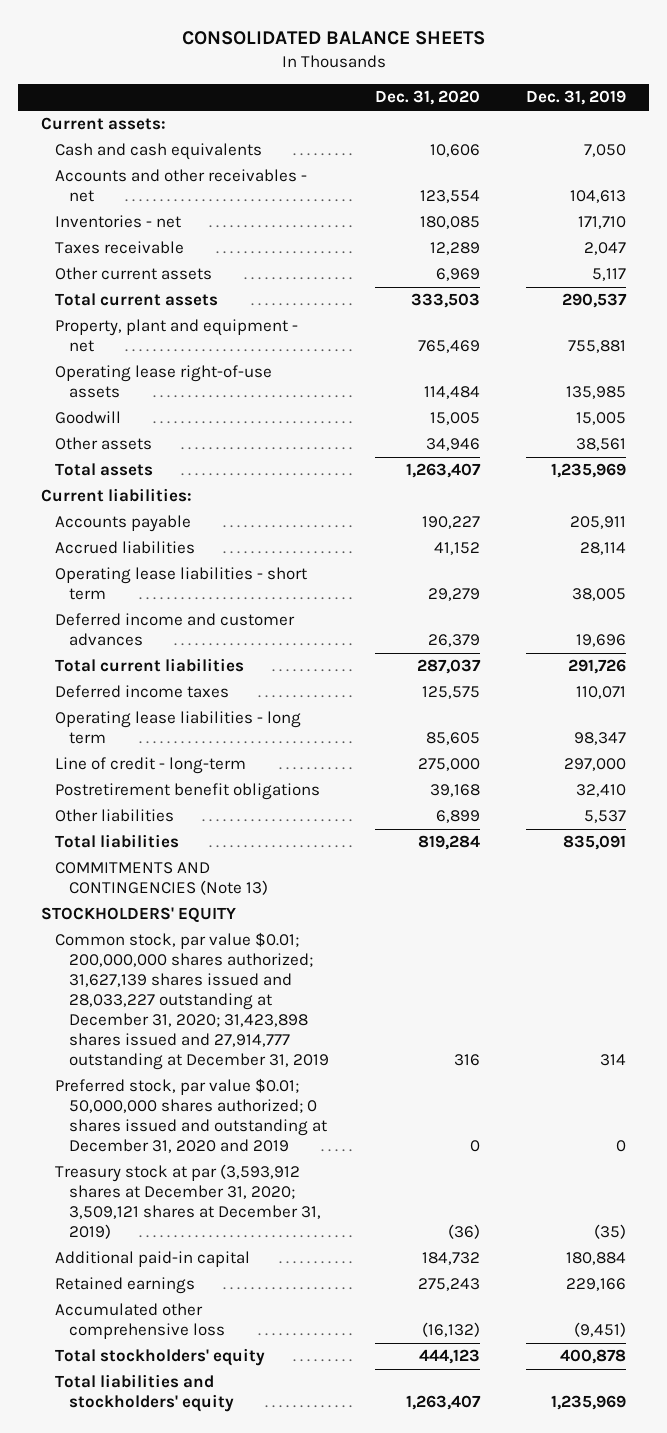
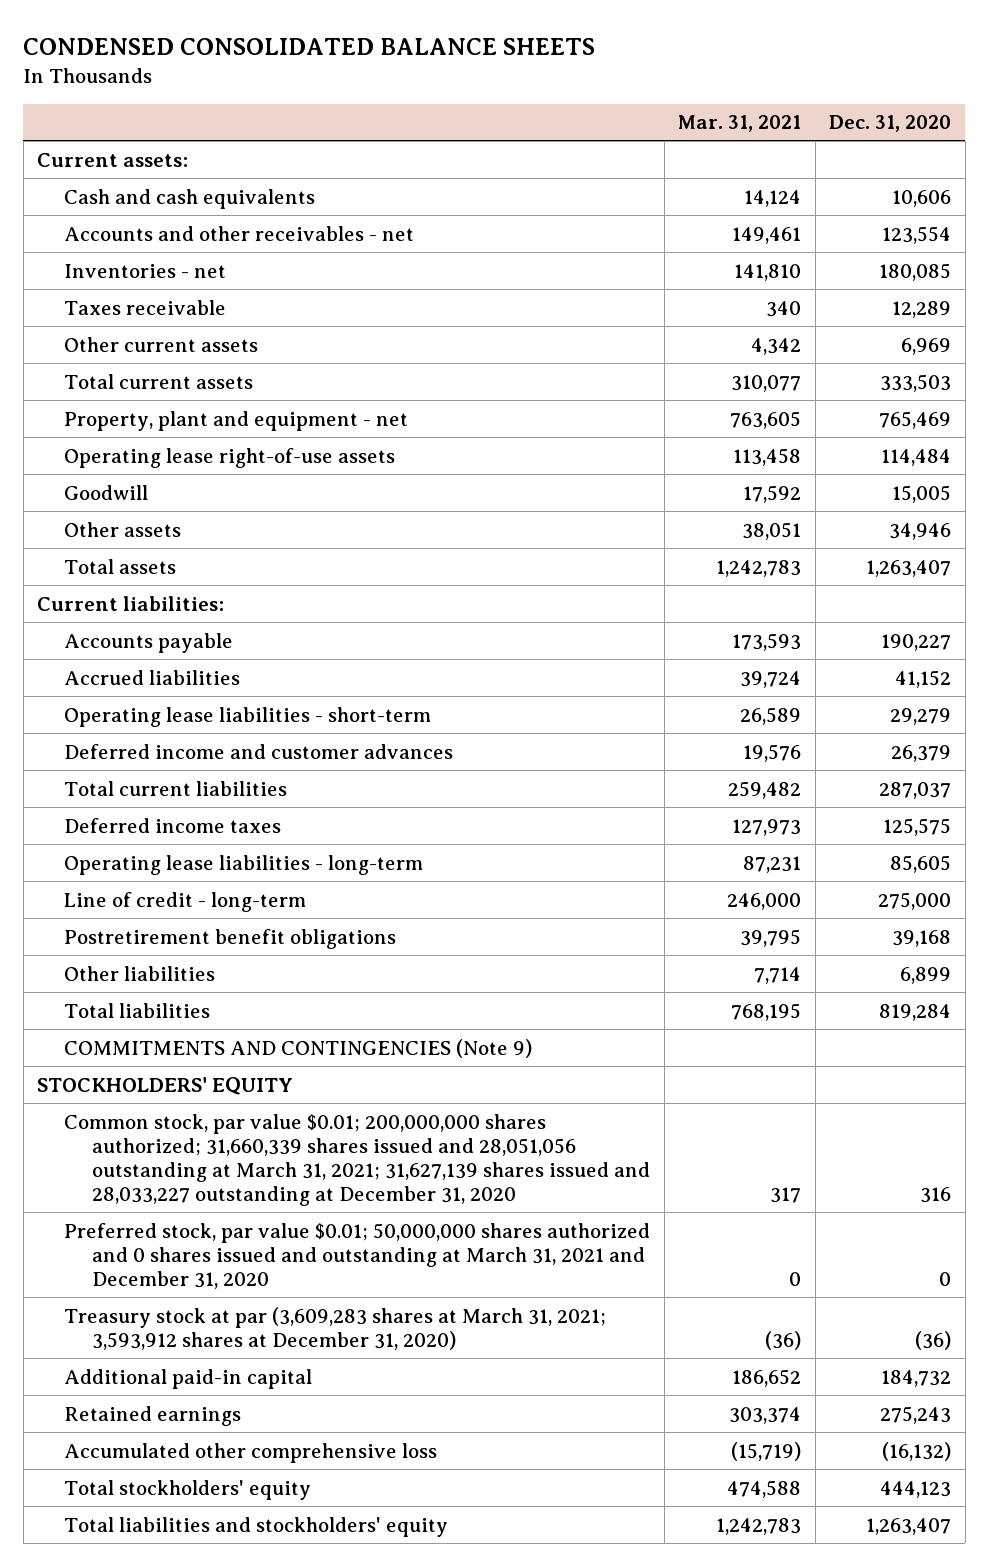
[181,31,485,46] CONSOLIDATED BALANCE SHEETS -> [23,38,596,56] CONDENSED CONSOLIDATED BALANCE SHEETS
[525,90,626,106] Dec. 31, 2019 -> none
none -> [678,115,802,133] Mar. 31, 2021
[54,567,307,601] Operating lease liabilities - short term -> [64,706,432,727] Operating lease liabilities - short-term
[54,711,301,745] Operating lease liabilities - long term -> [64,854,424,875] Operating lease liabilities - long-term
[54,862,268,896] COMMITMENTS AND CONTINGENCIES (Note 13) -> [64,1038,533,1058] COMMITMENTS AND CONTINGENCIES (Note 9)
[54,932,329,1071] Common stock, par value $0.01; 200,000,000 shares authorized; 31,627,139 shares issued and 28,033,227 outstanding at December 31, 2020; 31,423,898 shares issued and 27,914,777 outstanding at December 31, 2019 -> [64,1113,650,1206] Common stock, par value $0.01; 200,000,000 shares authorized; 31,660,339 shares issued and 28,051,056 outstanding at March 31, 2021; 31,627,139 shares issued and 28,033,227 outstanding at December 31, 2020
[54,1078,327,1154] Preferred stock, par value $0.01; 50,000,000 shares authorized; 0 shares issued and outstanding at December 31, 2020 and 2019 -> [64,1222,651,1289] Preferred stock, par value $0.01; 50,000,000 shares authorized and 0 shares issued and outstanding at March 31, 2021 and December 31, 2020
[54,1164,321,1240] Treasury stock at par (3,593,912 shares at December 31, 2020; 3,509,121 shares at December 31, 2019) -> [64,1306,607,1350] Treasury stock at par (3,609,283 shares at March 31, 2021; 3,593,912 shares at December 31, 2020)

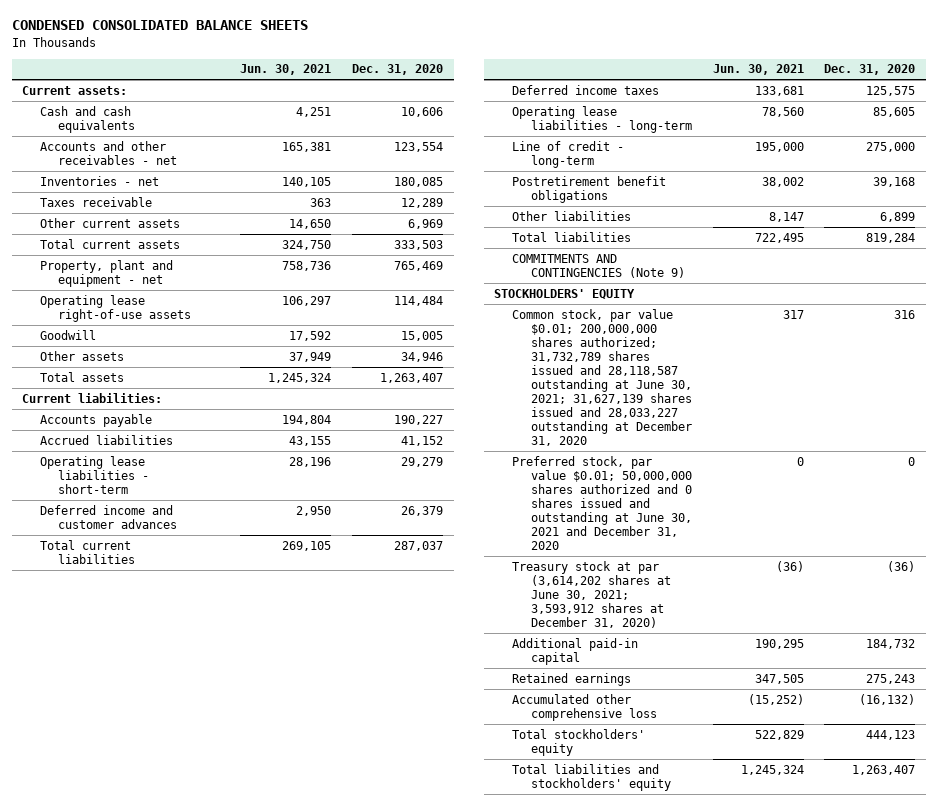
[678,115,802,133] Mar. 31, 2021 -> none
none -> [240,64,332,76] Jun. 30, 2021
[64,1113,650,1206] Common stock, par value $0.01; 200,000,000 shares authorized; 31,660,339 shares issued and 28,051,056 outstanding at March 31, 2021; 31,627,139 shares issued and 28,033,227 outstanding at December 31, 2020 -> [512,308,692,447] Common stock, par value $0.01; 200,000,000 shares authorized; 31,732,789 shares issued and 28,118,587 outstanding at June 30, 2021; 31,627,139 shares issued and 28,033,227 outstanding at December 31, 2020
[64,1222,651,1289] Preferred stock, par value $0.01; 50,000,000 shares authorized and 0 shares issued and outstanding at March 31, 2021 and December 31, 2020 -> [512,455,692,551] Preferred stock, par value $0.01; 50,000,000 shares authorized and 0 shares issued and outstanding at June 30, 2021 and December 31, 2020
[64,1306,607,1350] Treasury stock at par (3,609,283 shares at March 31, 2021; 3,593,912 shares at December 31, 2020) -> [512,560,671,629] Treasury stock at par (3,614,202 shares at June 30, 2021; 3,593,912 shares at December 31, 2020)

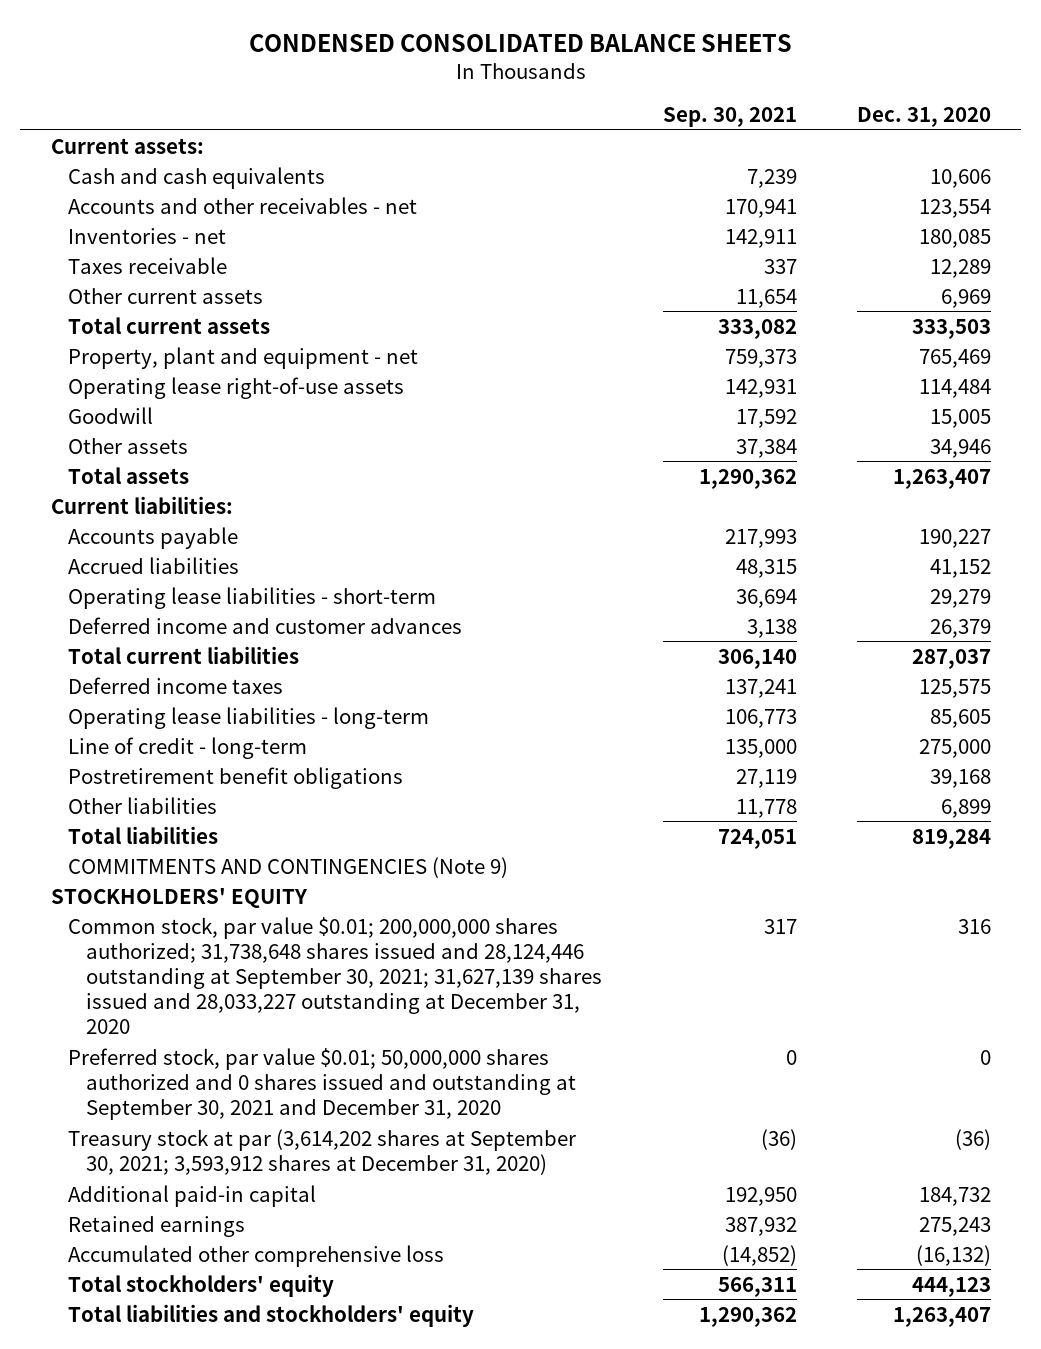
[240,64,332,76] Jun. 30, 2021 -> none
none -> [662,107,797,128] Sep. 30, 2021
[512,308,692,447] Common stock, par value $0.01; 200,000,000 shares authorized; 31,732,789 shares issued and 28,118,587 outstanding at June 30, 2021; 31,627,139 shares issued and 28,033,227 outstanding at December 31, 2020 -> [68,916,603,1035] Common stock, par value $0.01; 200,000,000 shares authorized; 31,738,648 shares issued and 28,124,446 outstanding at September 30, 2021; 31,627,139 shares issued and 28,033,227 outstanding at December 31, 2020
[512,455,692,551] Preferred stock, par value $0.01; 50,000,000 shares authorized and 0 shares issued and outstanding at June 30, 2021 and December 31, 2020 -> [68,1047,577,1120] Preferred stock, par value $0.01; 50,000,000 shares authorized and 0 shares issued and outstanding at September 30, 2021 and December 31, 2020
[512,560,671,629] Treasury stock at par (3,614,202 shares at June 30, 2021; 3,593,912 shares at December 31, 2020) -> [68,1128,577,1175] Treasury stock at par (3,614,202 shares at September 30, 2021; 3,593,912 shares at December 31, 2020)

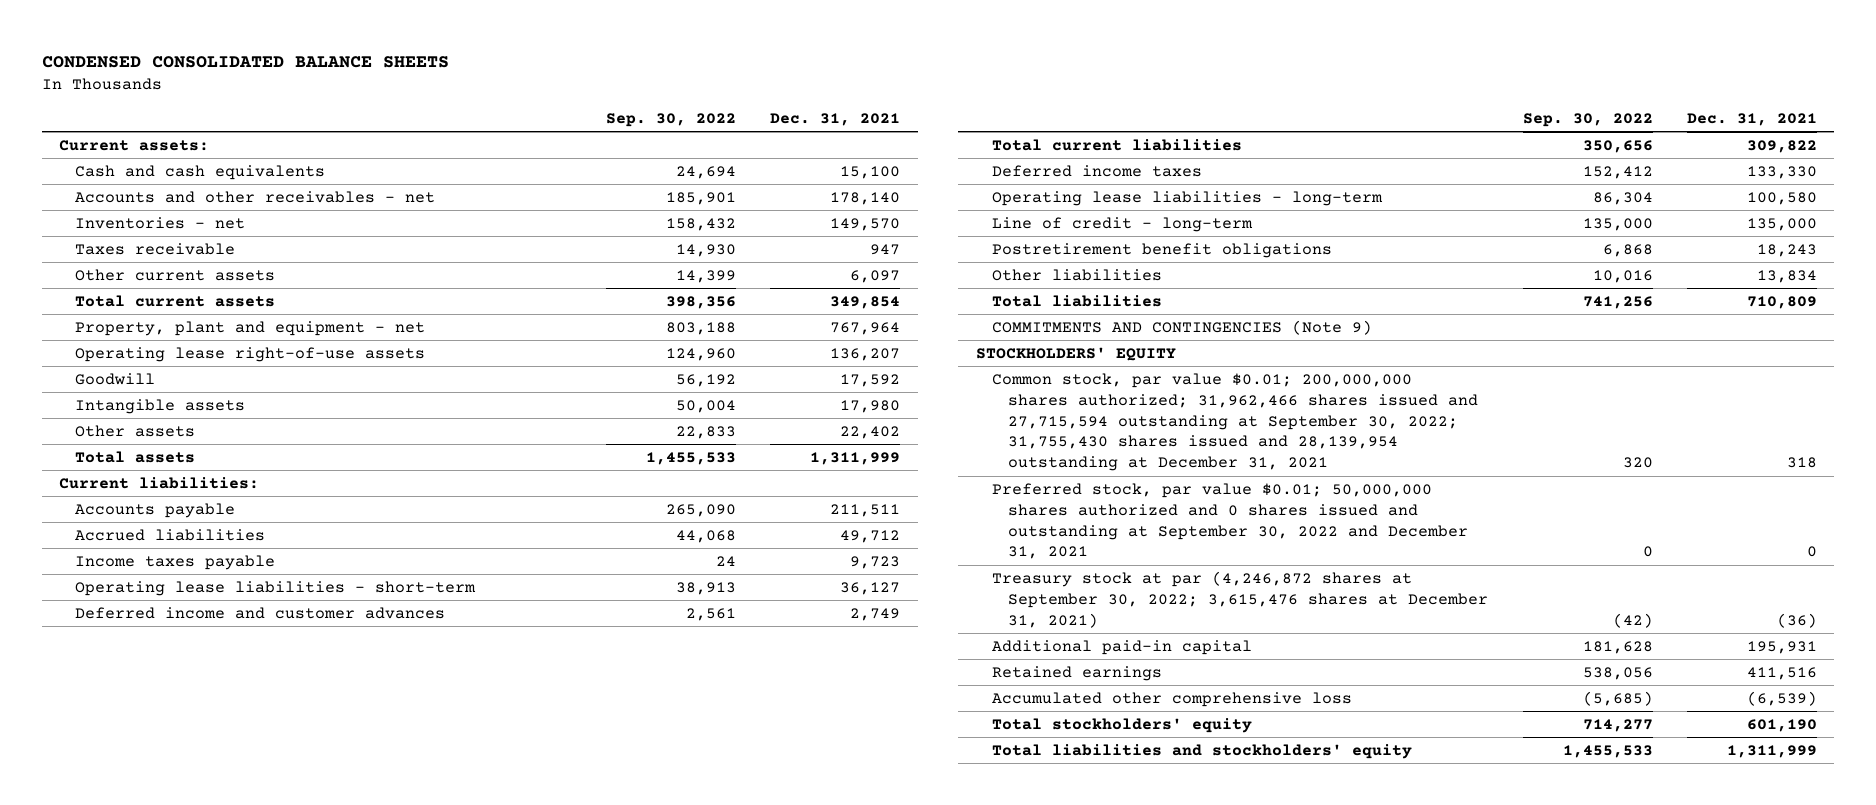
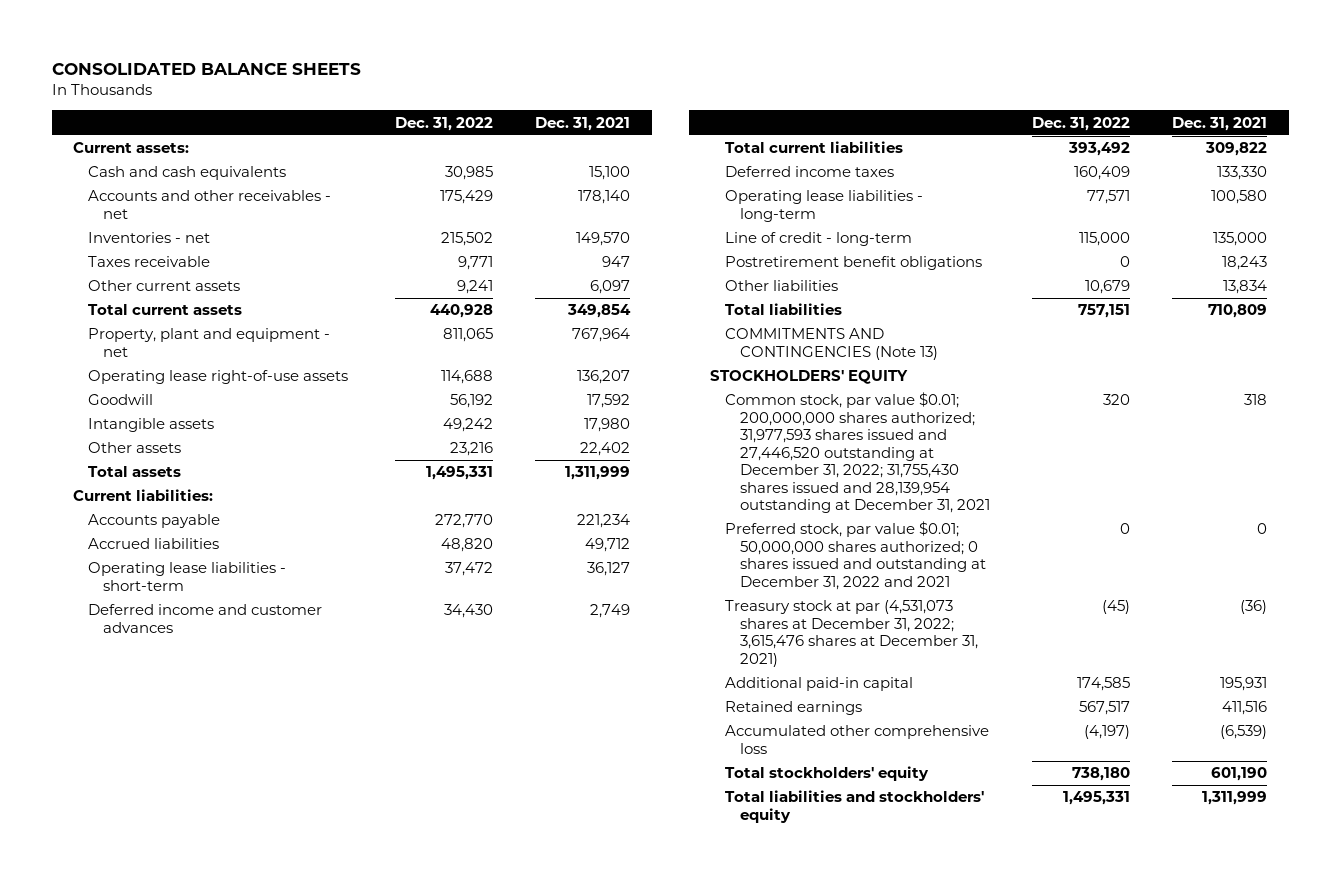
[41,56,449,69] CONDENSED CONSOLIDATED BALANCE SHEETS -> [51,63,361,76] CONSOLIDATED BALANCE SHEETS
[605,113,736,128] Sep. 30, 2022 -> none
none -> [395,116,494,131] Dec. 31, 2022
[830,503,901,517] 211,511 -> [577,514,631,529] 221,234
[75,554,276,570] Income taxes payable -> none
[991,319,1372,335] COMMITMENTS AND CONTINGENCIES (Note 9) -> [725,328,939,360] COMMITMENTS AND CONTINGENCIES (Note 13)
[991,372,1479,472] Common stock, par value $0.01; 200,000,000 shares authorized; 31,962,466 shares issued and 27,715,594 outstanding at September 30, 2022; 31,755,430 shares issued and 28,139,954 outstanding at December 31, 2021 -> [725,392,991,514] Common stock, par value $0.01; 200,000,000 shares authorized; 31,977,593 shares issued and 27,446,520 outstanding at December 31, 2022; 31,755,430 shares issued and 28,139,954 outstanding at December 31, 2021
[991,482,1469,560] Preferred stock, par value $0.01; 50,000,000 shares authorized and 0 shares issued and outstanding at September 30, 2022 and December 31, 2021 -> [725,521,987,590] Preferred stock, par value $0.01; 50,000,000 shares authorized; 0 shares issued and outstanding at December 31, 2022 and 2021
[991,570,1489,628] Treasury stock at par (4,246,872 shares at September 30, 2022; 3,615,476 shares at December 31, 2021) -> [725,600,979,667] Treasury stock at par (4,531,073 shares at December 31, 2022; 3,615,476 shares at December 31, 2021)

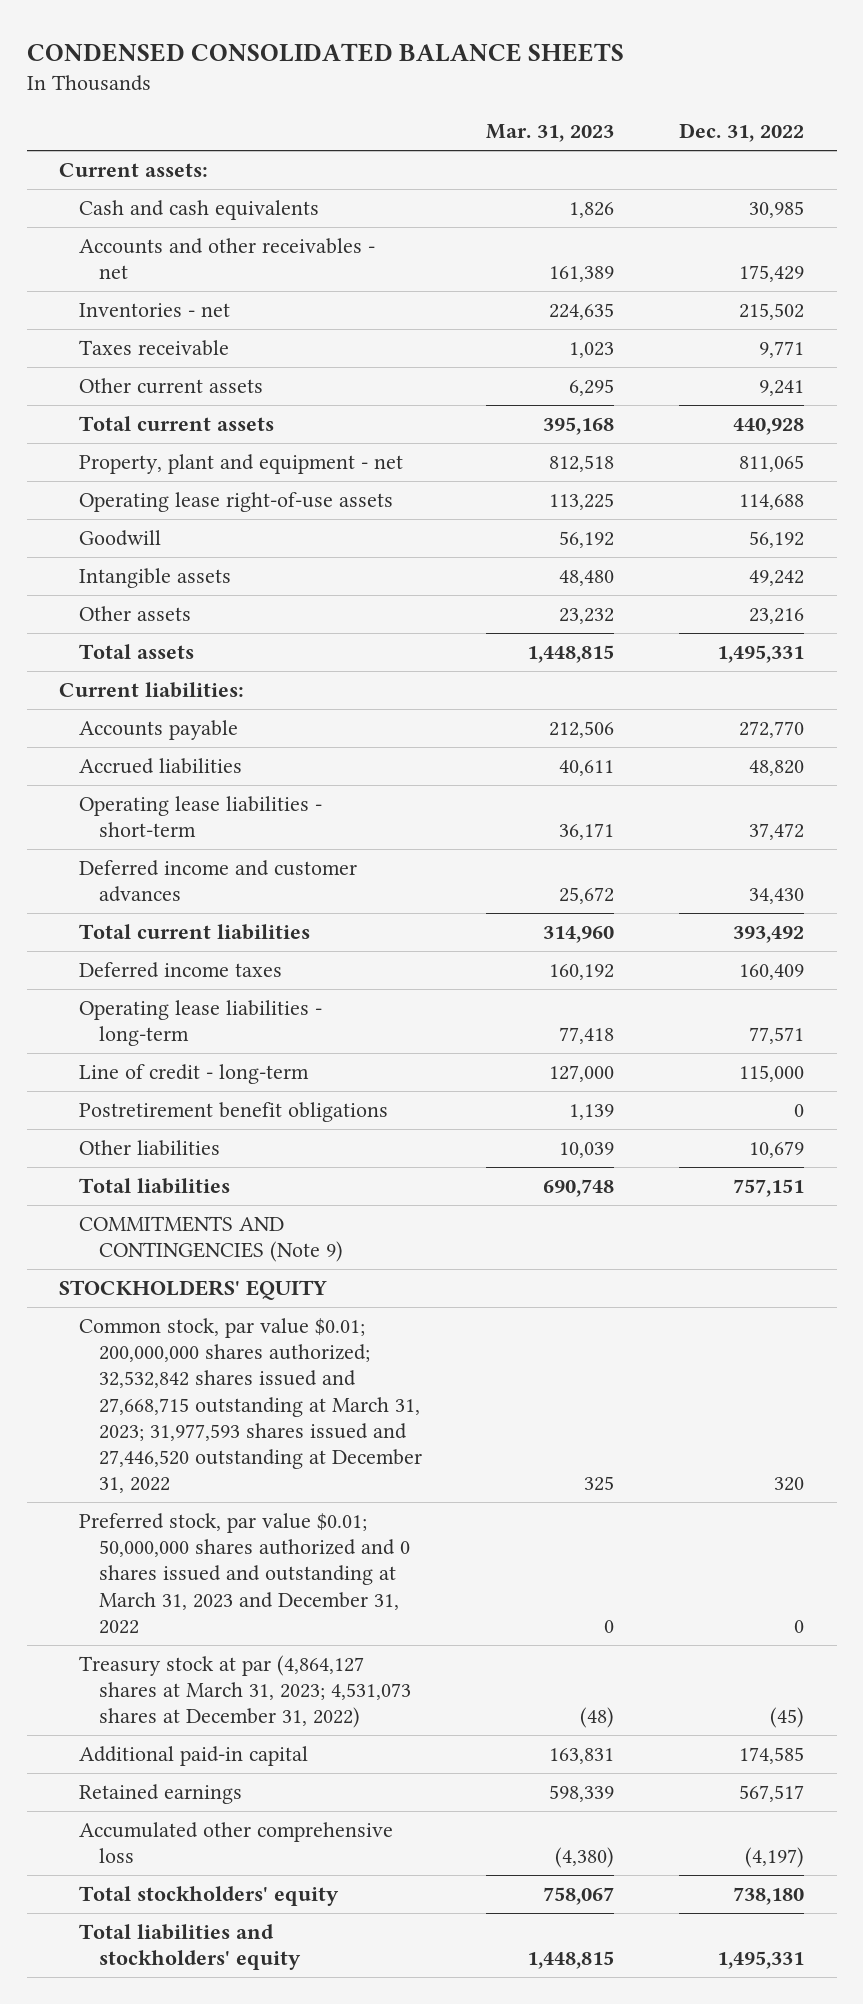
[51,63,361,76] CONSOLIDATED BALANCE SHEETS -> [26,42,624,62] CONDENSED CONSOLIDATED BALANCE SHEETS
[535,116,631,131] Dec. 31, 2021 -> none
none -> [486,124,615,143] Mar. 31, 2023
[725,328,939,360] COMMITMENTS AND CONTINGENCIES (Note 13) -> [78,1216,343,1263] COMMITMENTS AND CONTINGENCIES (Note 9)
[725,392,991,514] Common stock, par value $0.01; 200,000,000 shares authorized; 31,977,593 shares issued and 27,446,520 outstanding at December 31, 2022; 31,755,430 shares issued and 28,139,954 outstanding at December 31, 2021 -> [78,1318,422,1494] Common stock, par value $0.01; 200,000,000 shares authorized; 32,532,842 shares issued and 27,668,715 outstanding at March 31, 2023; 31,977,593 shares issued and 27,446,520 outstanding at December 31, 2022
[725,521,987,590] Preferred stock, par value $0.01; 50,000,000 shares authorized; 0 shares issued and outstanding at December 31, 2022 and 2021 -> [78,1513,410,1634] Preferred stock, par value $0.01; 50,000,000 shares authorized and 0 shares issued and outstanding at March 31, 2023 and December 31, 2022
[725,600,979,667] Treasury stock at par (4,531,073 shares at December 31, 2022; 3,615,476 shares at December 31, 2021) -> [78,1655,411,1729] Treasury stock at par (4,864,127 shares at March 31, 2023; 4,531,073 shares at December 31, 2022)

